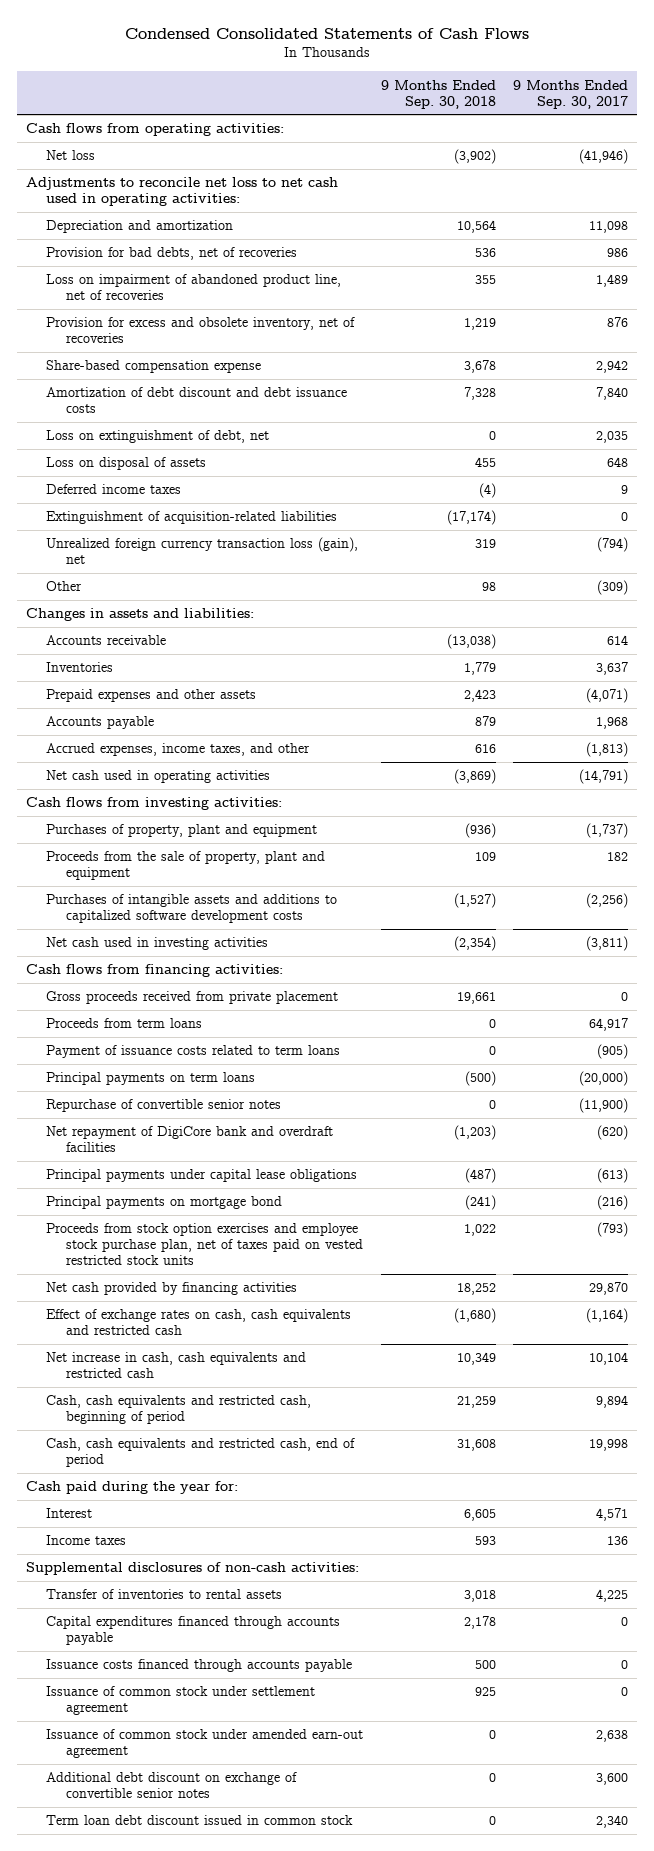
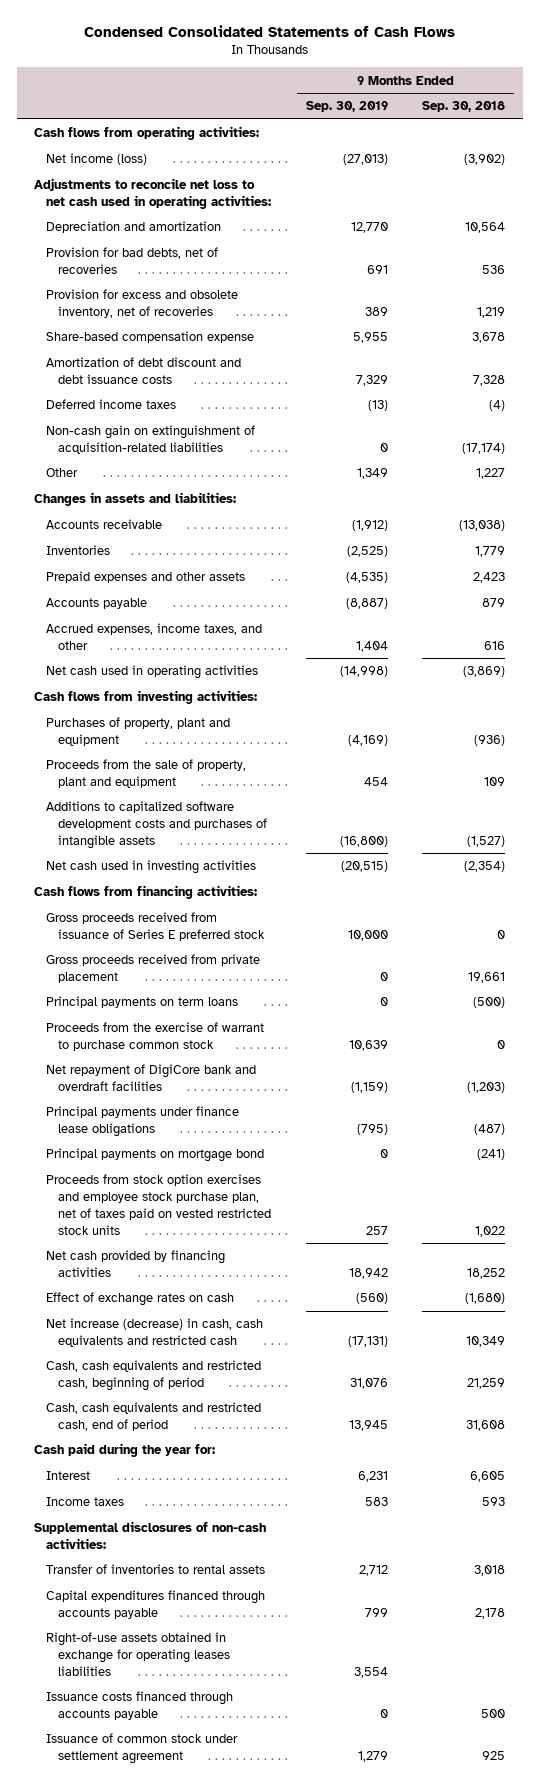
[513,79,629,109] 9 Months Ended Sep. 30, 2017 -> none
none -> [305,101,388,113] Sep. 30, 2019
[45,150,95,161] Net loss -> [45,153,147,166] Net income (loss)
[45,274,341,301] Loss on impairment of abandoned product line, net of recoveries -> none
[45,430,269,444] Loss on extinguishment of debt, net -> none
[45,457,206,471] Loss on disposal of assets -> none
[45,537,358,565] Unrealized foreign currency transaction loss (gain), net -> none
[45,511,337,525] Extinguishment of acquisition-related liabilities -> [45,425,255,455] Non-cash gain on extinguishment of acquisition-related liabilities
[481,582,496,592] 98 -> [476,468,506,480] 1,227
[45,894,337,924] Purchases of intangible assets and additions to capitalized software development costs -> [45,801,267,849] Additions to capitalized software development costs and purchases of intangible assets
none -> [45,912,265,942] Gross proceeds received from issuance of Series E preferred stock
[45,1018,202,1029] Proceeds from term loans -> none
[45,1045,340,1059] Payment of issuance costs related to term loans -> none
[45,1099,281,1113] Repurchase of convertible senior notes -> none
none -> [45,1022,264,1052] Proceeds from the exercise of warrant to purchase common stock
[45,1169,357,1183] Principal payments under capital lease obligations -> [45,1106,239,1138] Principal payments under finance lease obligations
[45,1309,351,1336] Effect of exchange rates on cash, cash equivalents and restricted cash -> [45,1292,234,1307] Effect of exchange rates on cash
[45,1352,306,1379] Net increase in cash, cash equivalents and restricted cash -> [45,1318,263,1348] Net increase (decrease) in cash, cash equivalents and restricted cash
none -> [45,1632,230,1676] Right-of-use assets obtained in exchange for operating leases liabilities
[45,1729,363,1759] Issuance of common stock under amended earn-out agreement -> none
[45,1772,297,1799] Additional debt discount on exchange of convertible senior notes -> none
[45,1815,353,1826] Term loan debt discount issued in common stock -> none

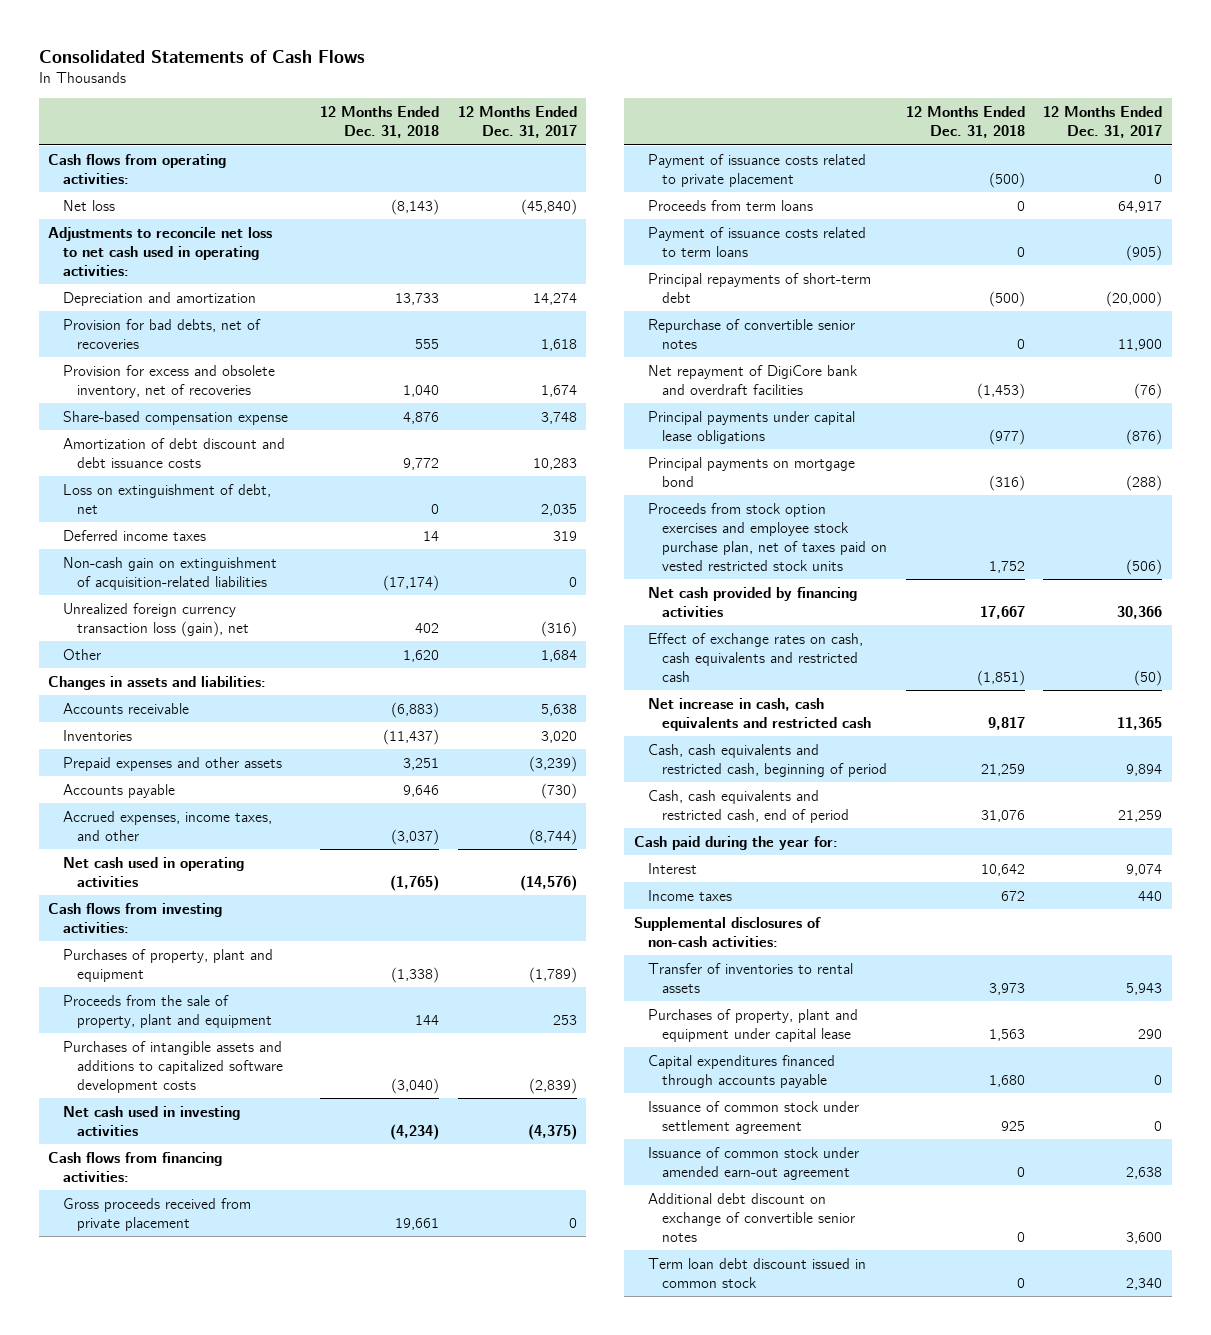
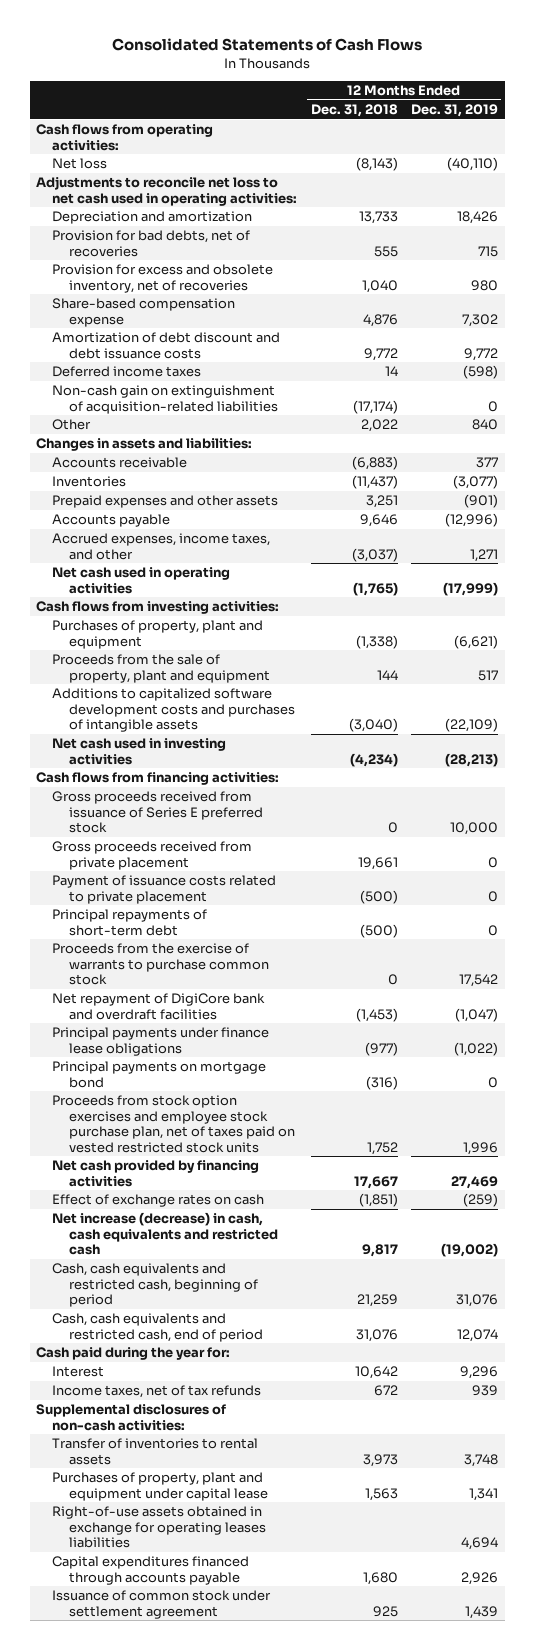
[458,106,578,139] 12 Months Ended Dec. 31, 2017 -> none
none -> [410,103,498,117] Dec. 31, 2019
[62,483,271,514] Loss on extinguishment of debt, net -> none
[62,602,249,637] Unrealized foreign currency transaction loss (gain), net -> none
[403,649,440,662] 1,620 -> [360,419,398,433] 2,022
[62,1040,283,1094] Purchases of intangible assets and additions to capitalized software development costs -> [52,688,295,733] Additions to capitalized software development costs and purchases of intangible assets
none -> [52,791,263,834] Gross proceeds received from issuance of Series E preferred stock
[647,199,813,211] Proceeds from term loans -> none
[647,226,866,257] Payment of issuance costs related to term loans -> none
[647,318,855,349] Repurchase of convertible senior notes -> none
none -> [52,943,269,986] Proceeds from the exercise of warrants to purchase common stock
[647,410,855,444] Principal payments under capital lease obligations -> [52,1027,270,1056] Principal payments under finance lease obligations
[647,632,863,683] Effect of exchange rates on cash, cash equivalents and restricted cash -> [52,1194,265,1208] Effect of exchange rates on cash
[647,697,872,731] Net increase in cash, cash equivalents and restricted cash -> [52,1212,278,1256] Net increase (decrease) in cash, cash equivalents and restricted cash
[647,889,732,901] Income taxes -> [52,1385,262,1399] Income taxes, net of tax refunds
none -> [52,1506,266,1549] Right-of-use assets obtained in exchange for operating leases liabilities
[647,1146,859,1180] Issuance of common stock under amended earn-out agreement -> none
[647,1192,856,1243] Additional debt discount on exchange of convertible senior notes -> none
[647,1257,866,1288] Term loan debt discount issued in common stock -> none

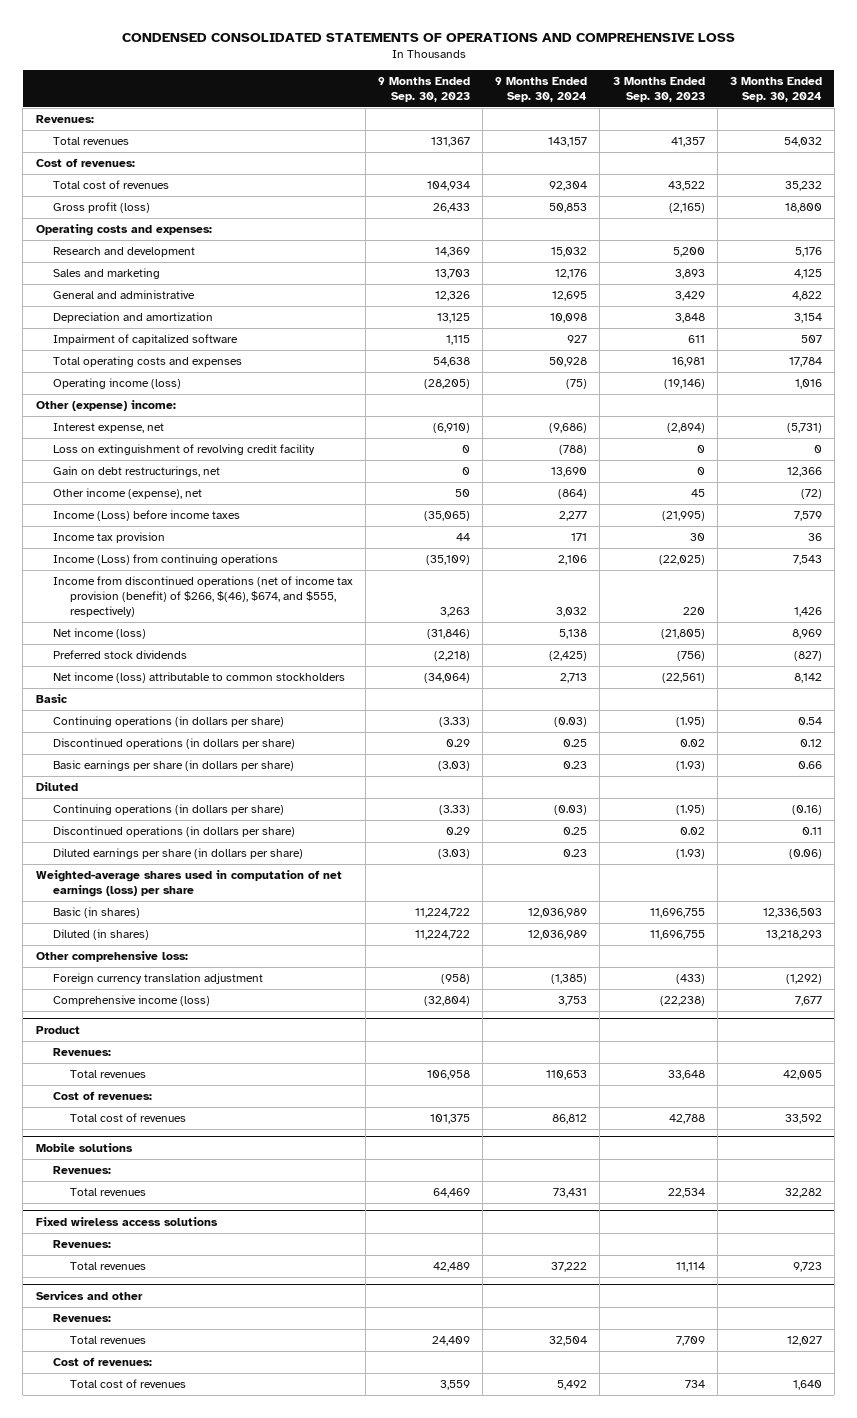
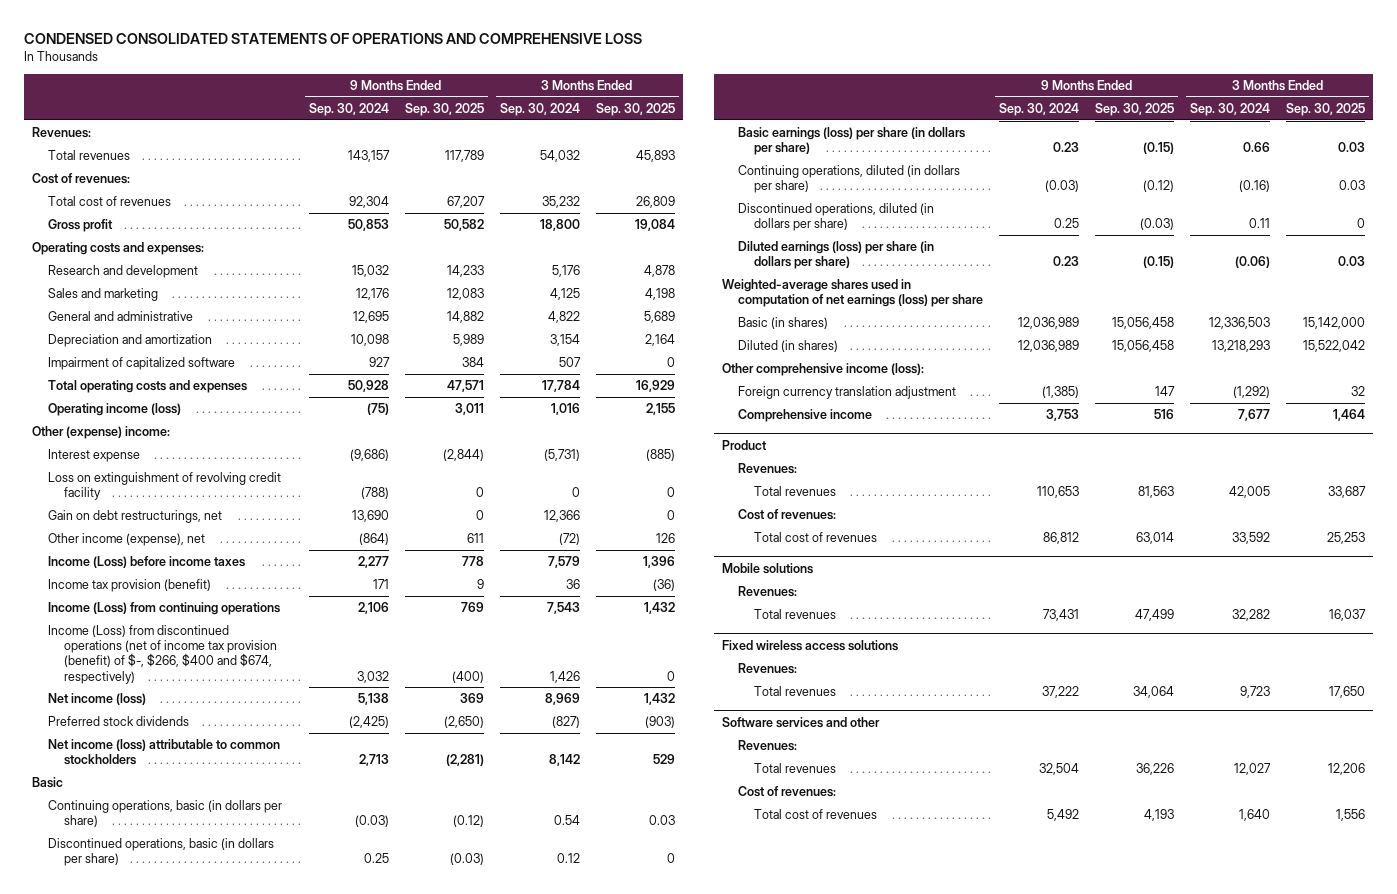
[377,76,470,102] 9 Months Ended Sep. 30, 2023 -> none
[612,76,705,102] 3 Months Ended Sep. 30, 2023 -> none
none -> [404,102,484,116] Sep. 30, 2025
none -> [595,102,675,116] Sep. 30, 2025
[52,202,150,214] Gross profit (loss) -> [48,219,114,233] Gross profit
[52,423,164,434] Interest expense, net -> [48,449,141,463] Interest expense
[52,532,165,544] Income tax provision -> [48,579,212,593] Income tax provision (benefit)
[52,576,353,618] Income from discontinued operations (net of income tax provision (benefit) of $266, $(46), $674, and $555, respectively) -> [48,625,277,684] Income (Loss) from discontinued operations (net of income tax provision (benefit) of $-, $266, $400 and $674, respectively)
[35,782,78,792] Diluted -> none
[52,716,284,728] Continuing operations (in dollars per share) -> [48,800,283,828] Continuing operations, basic (in dollars per share)
[52,738,295,750] Discontinued operations (in dollars per share) -> [48,838,275,867] Discontinued operations, basic (in dollars per share)
[52,760,294,772] Basic earnings per share (in dollars per share) -> [738,127,966,156] Basic earnings (loss) per share (in dollars per share)
[52,804,284,816] Continuing operations (in dollars per share) -> [738,165,961,194] Continuing operations, diluted (in dollars per share)
[52,826,295,838] Discontinued operations (in dollars per share) -> [738,203,935,232] Discontinued operations, diluted (in dollars per share)
[52,848,303,860] Diluted earnings per share (in dollars per share) -> [738,241,935,270] Diluted earnings (loss) per share (in dollars per share)
[35,951,188,963] Other comprehensive loss: -> [722,363,925,377] Other comprehensive income (loss):
[52,995,210,1007] Comprehensive income (loss) -> [738,409,873,423] Comprehensive income
[35,1290,143,1300] Services and other -> [722,716,881,728] Software services and other

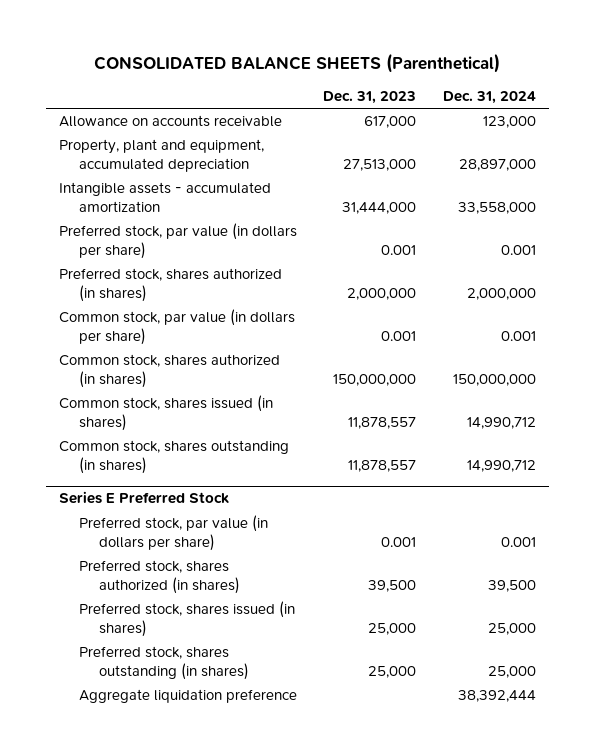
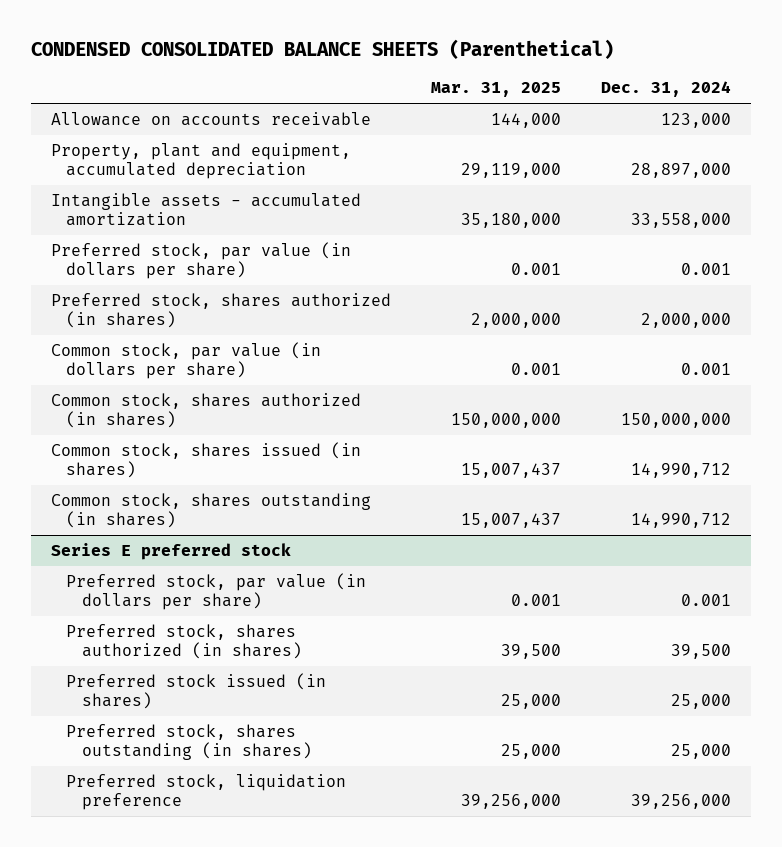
[94,53,501,74] CONSOLIDATED BALANCE SHEETS (Parenthetical) -> [31,38,615,59] CONDENSED CONSOLIDATED BALANCE SHEETS (Parenthetical)
[323,91,417,105] Dec. 31, 2023 -> none
none -> [431,82,562,98] Mar. 31, 2025
[59,491,230,505] Series E Preferred Stock -> [51,543,292,561] Series E preferred stock
[78,601,295,637] Preferred stock, shares issued (in shares) -> [66,673,327,710] Preferred stock issued (in shares)
[78,689,297,704] Aggregate liquidation preference -> [66,774,347,811] Preferred stock, liquidation preference
[457,690,536,703] 38,392,444 -> [631,794,732,810] 39,256,000

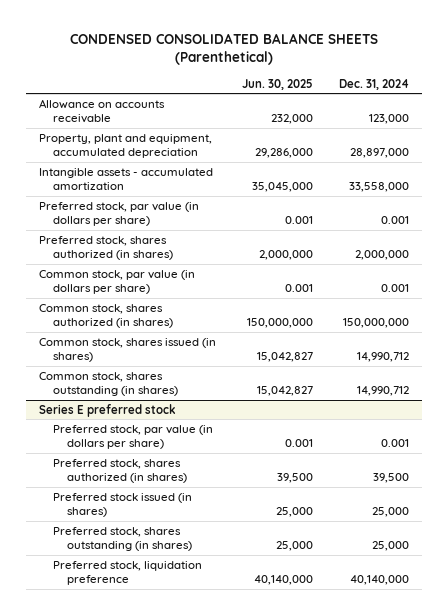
[431,82,562,98] Mar. 31, 2025 -> none
none -> [241,78,313,90] Jun. 30, 2025
[631,794,732,810] 39,256,000 -> [349,575,409,586] 40,140,000

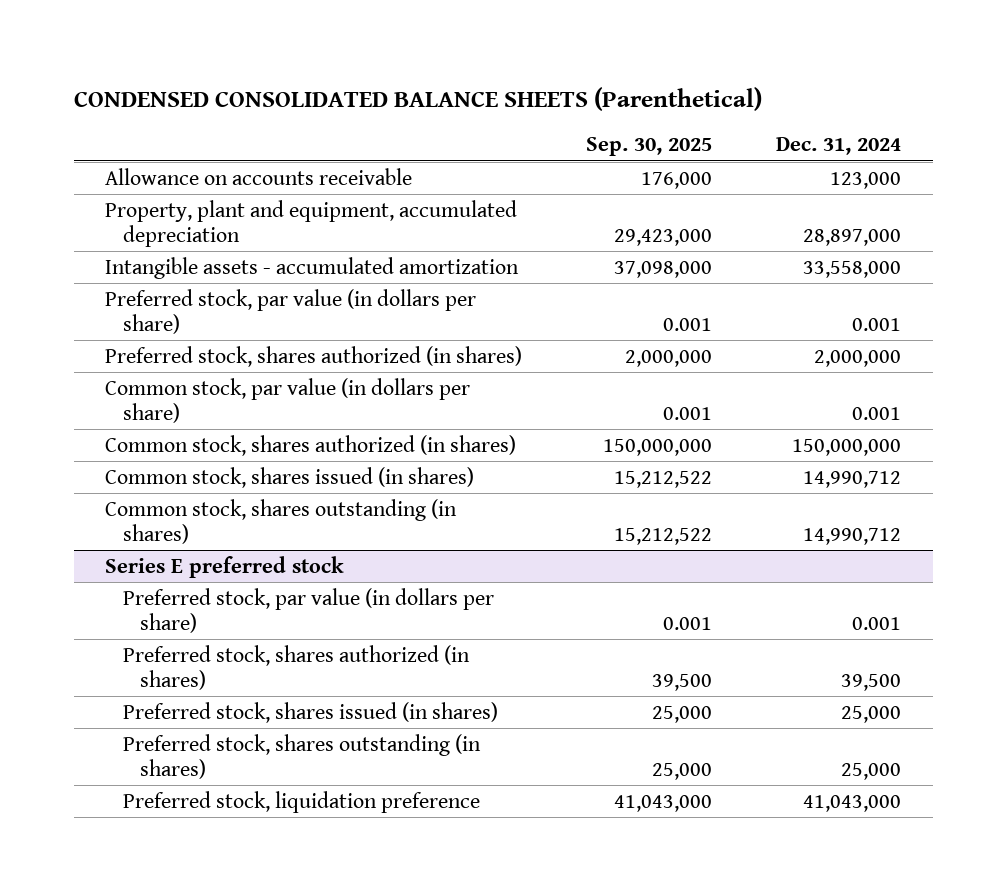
[241,78,313,90] Jun. 30, 2025 -> none
none -> [586,137,713,157] Sep. 30, 2025
[52,492,192,518] Preferred stock issued (in shares) -> [122,701,498,723] Preferred stock, shares issued (in shares)
[349,575,409,586] 40,140,000 -> [803,794,902,812] 41,043,000

